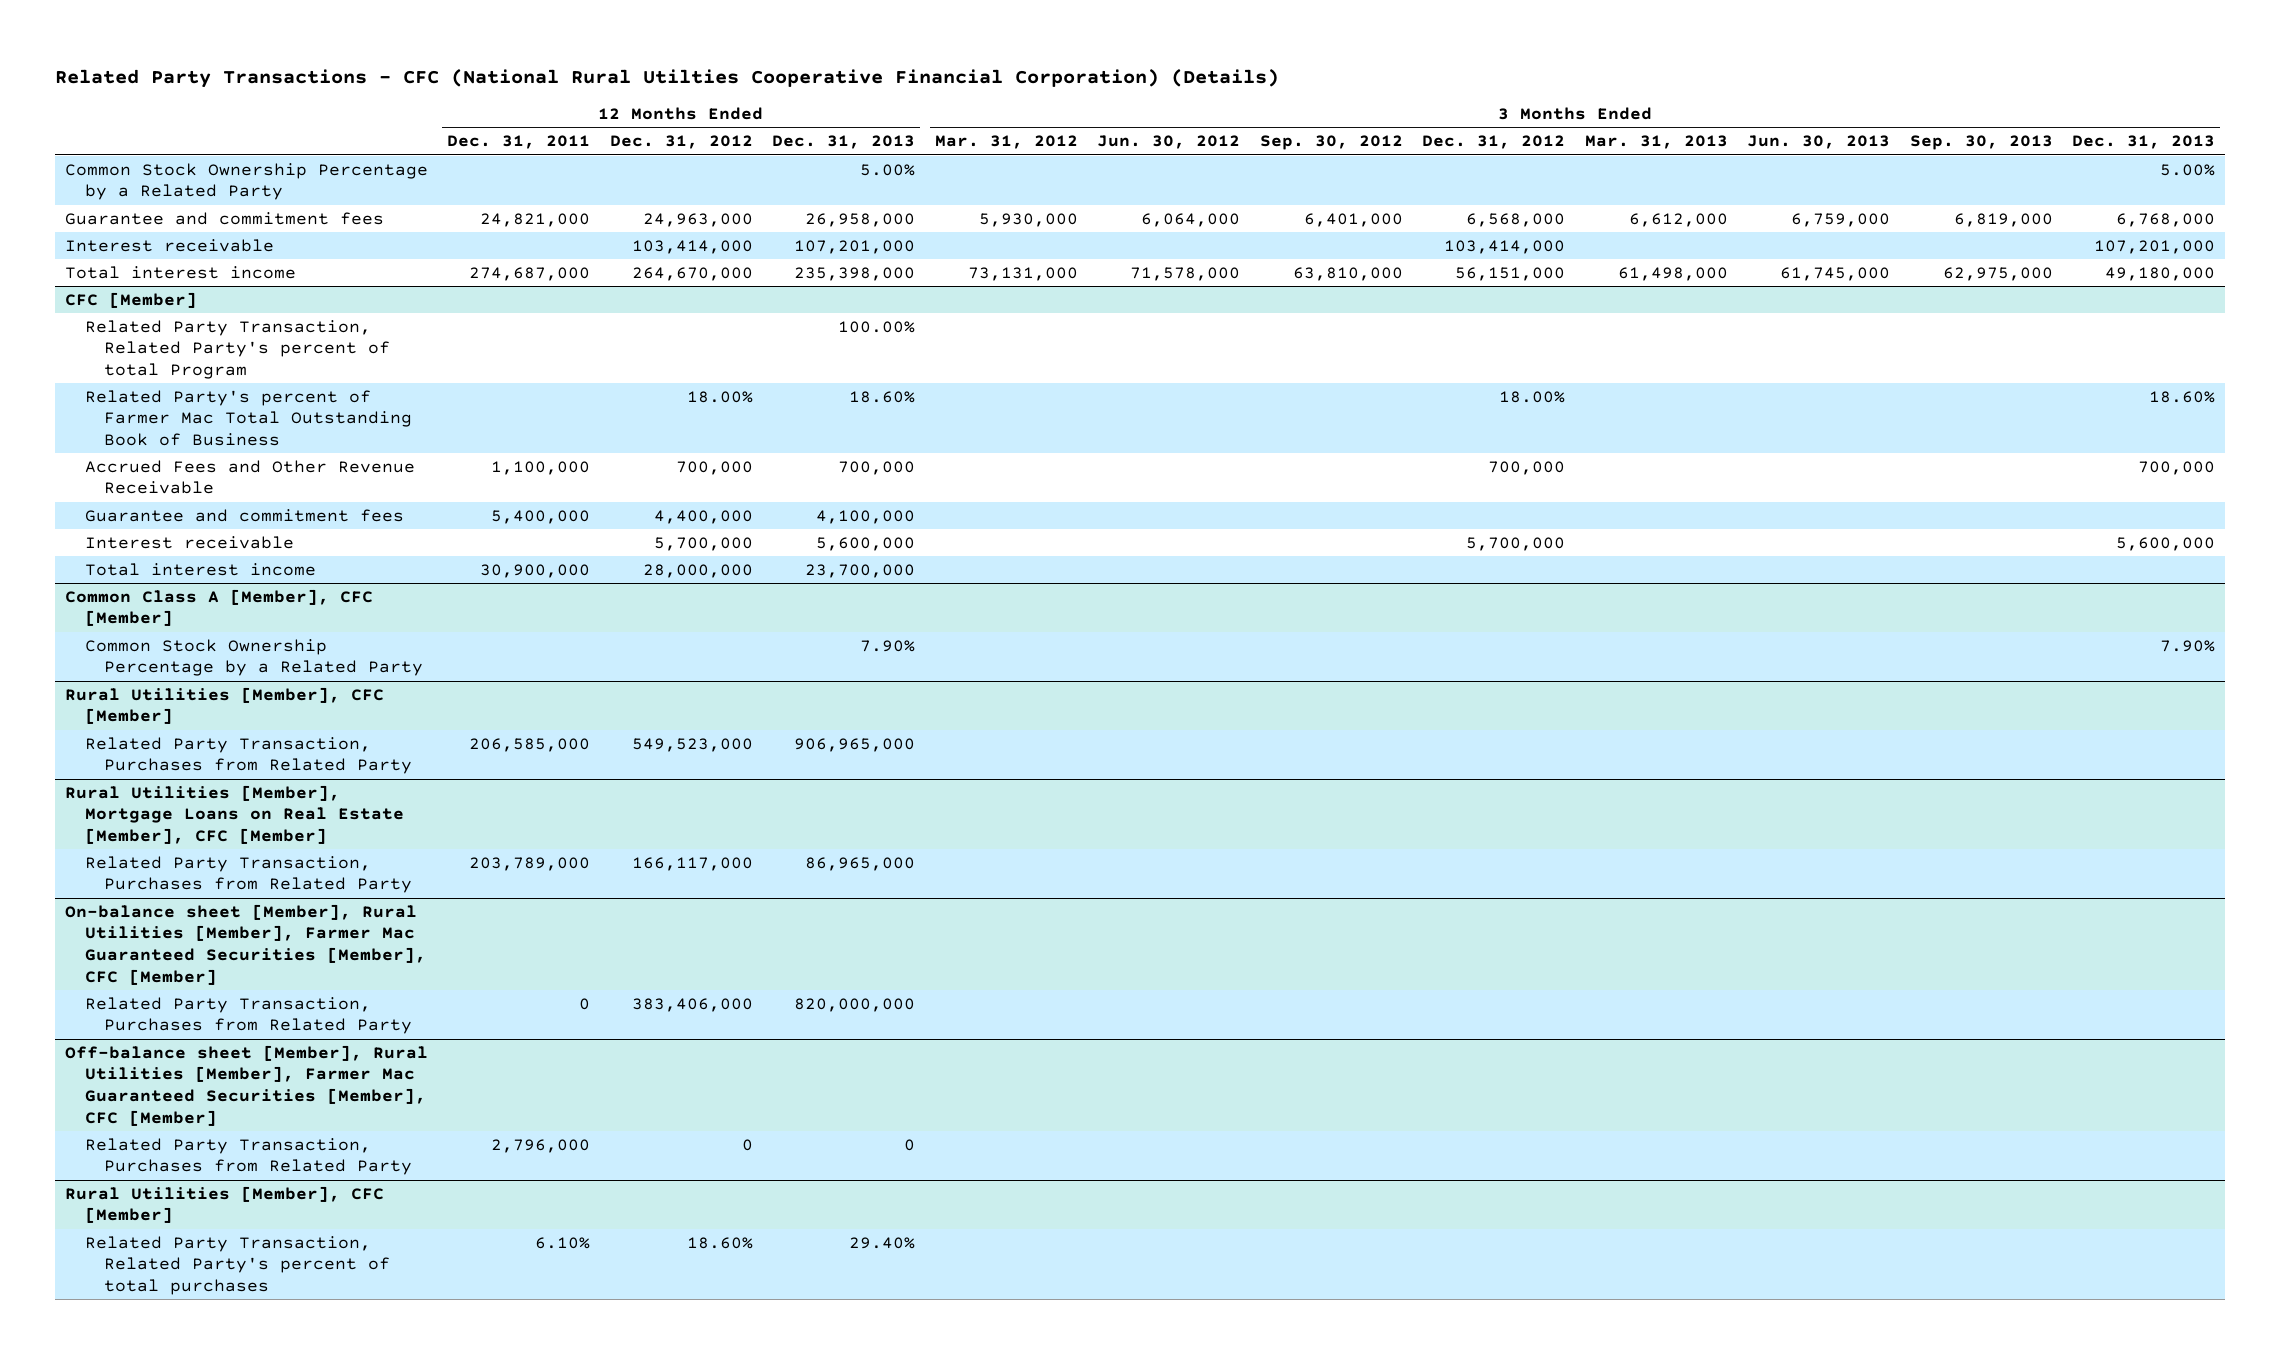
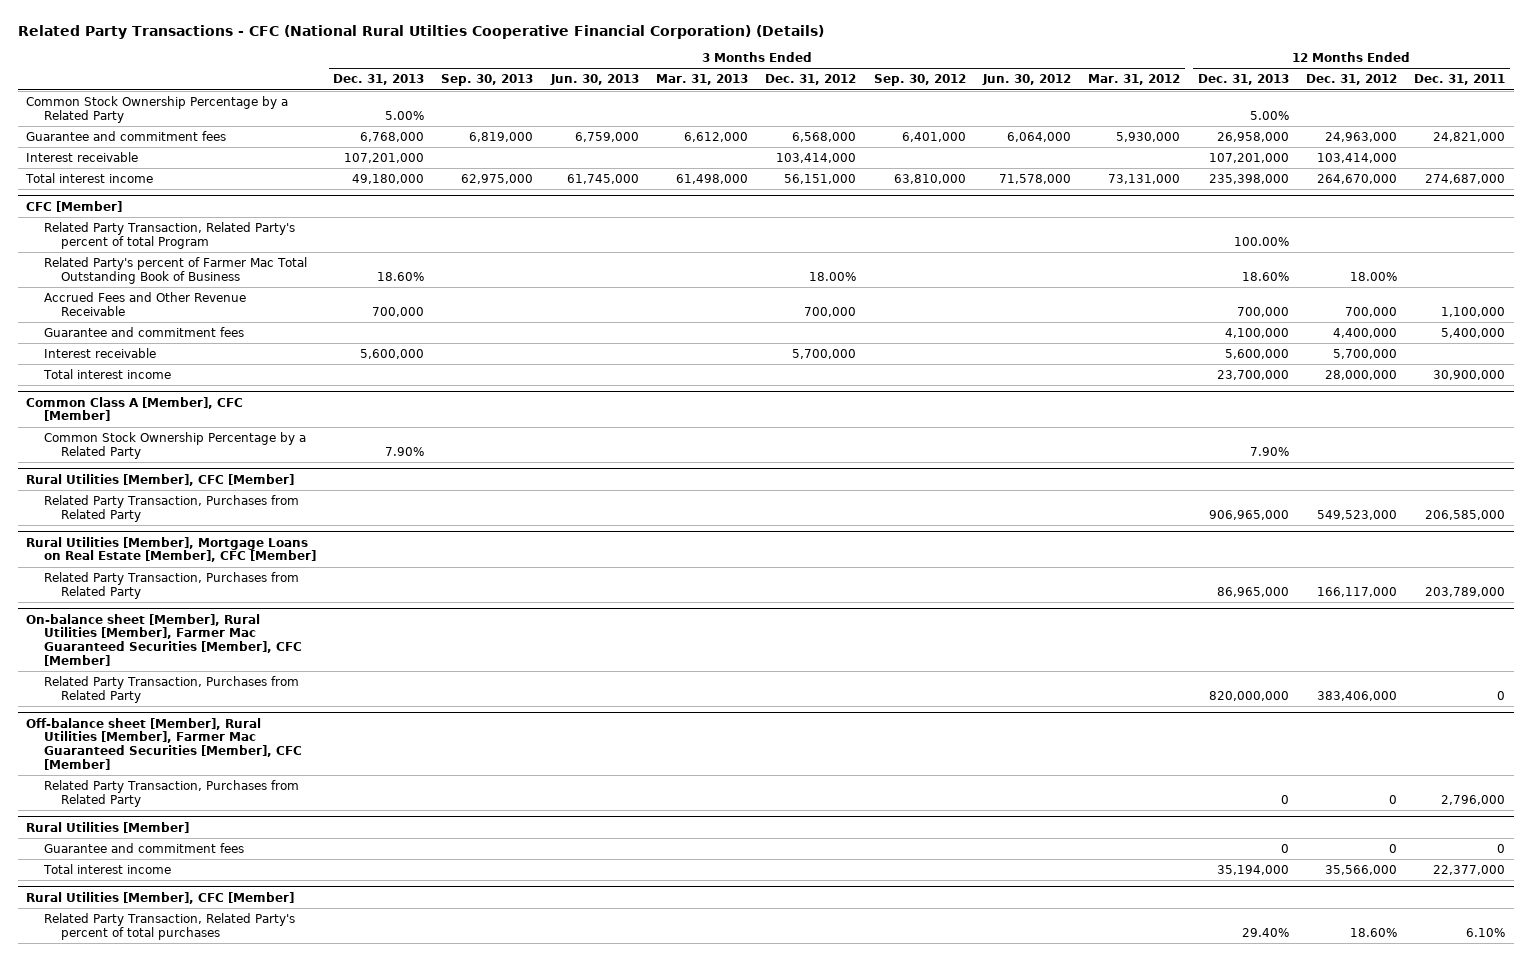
none -> [26,821,190,833] Rural Utilities [Member]
none -> [43,842,244,853] Guarantee and commitment fees
none -> [42,863,171,874] Total interest income

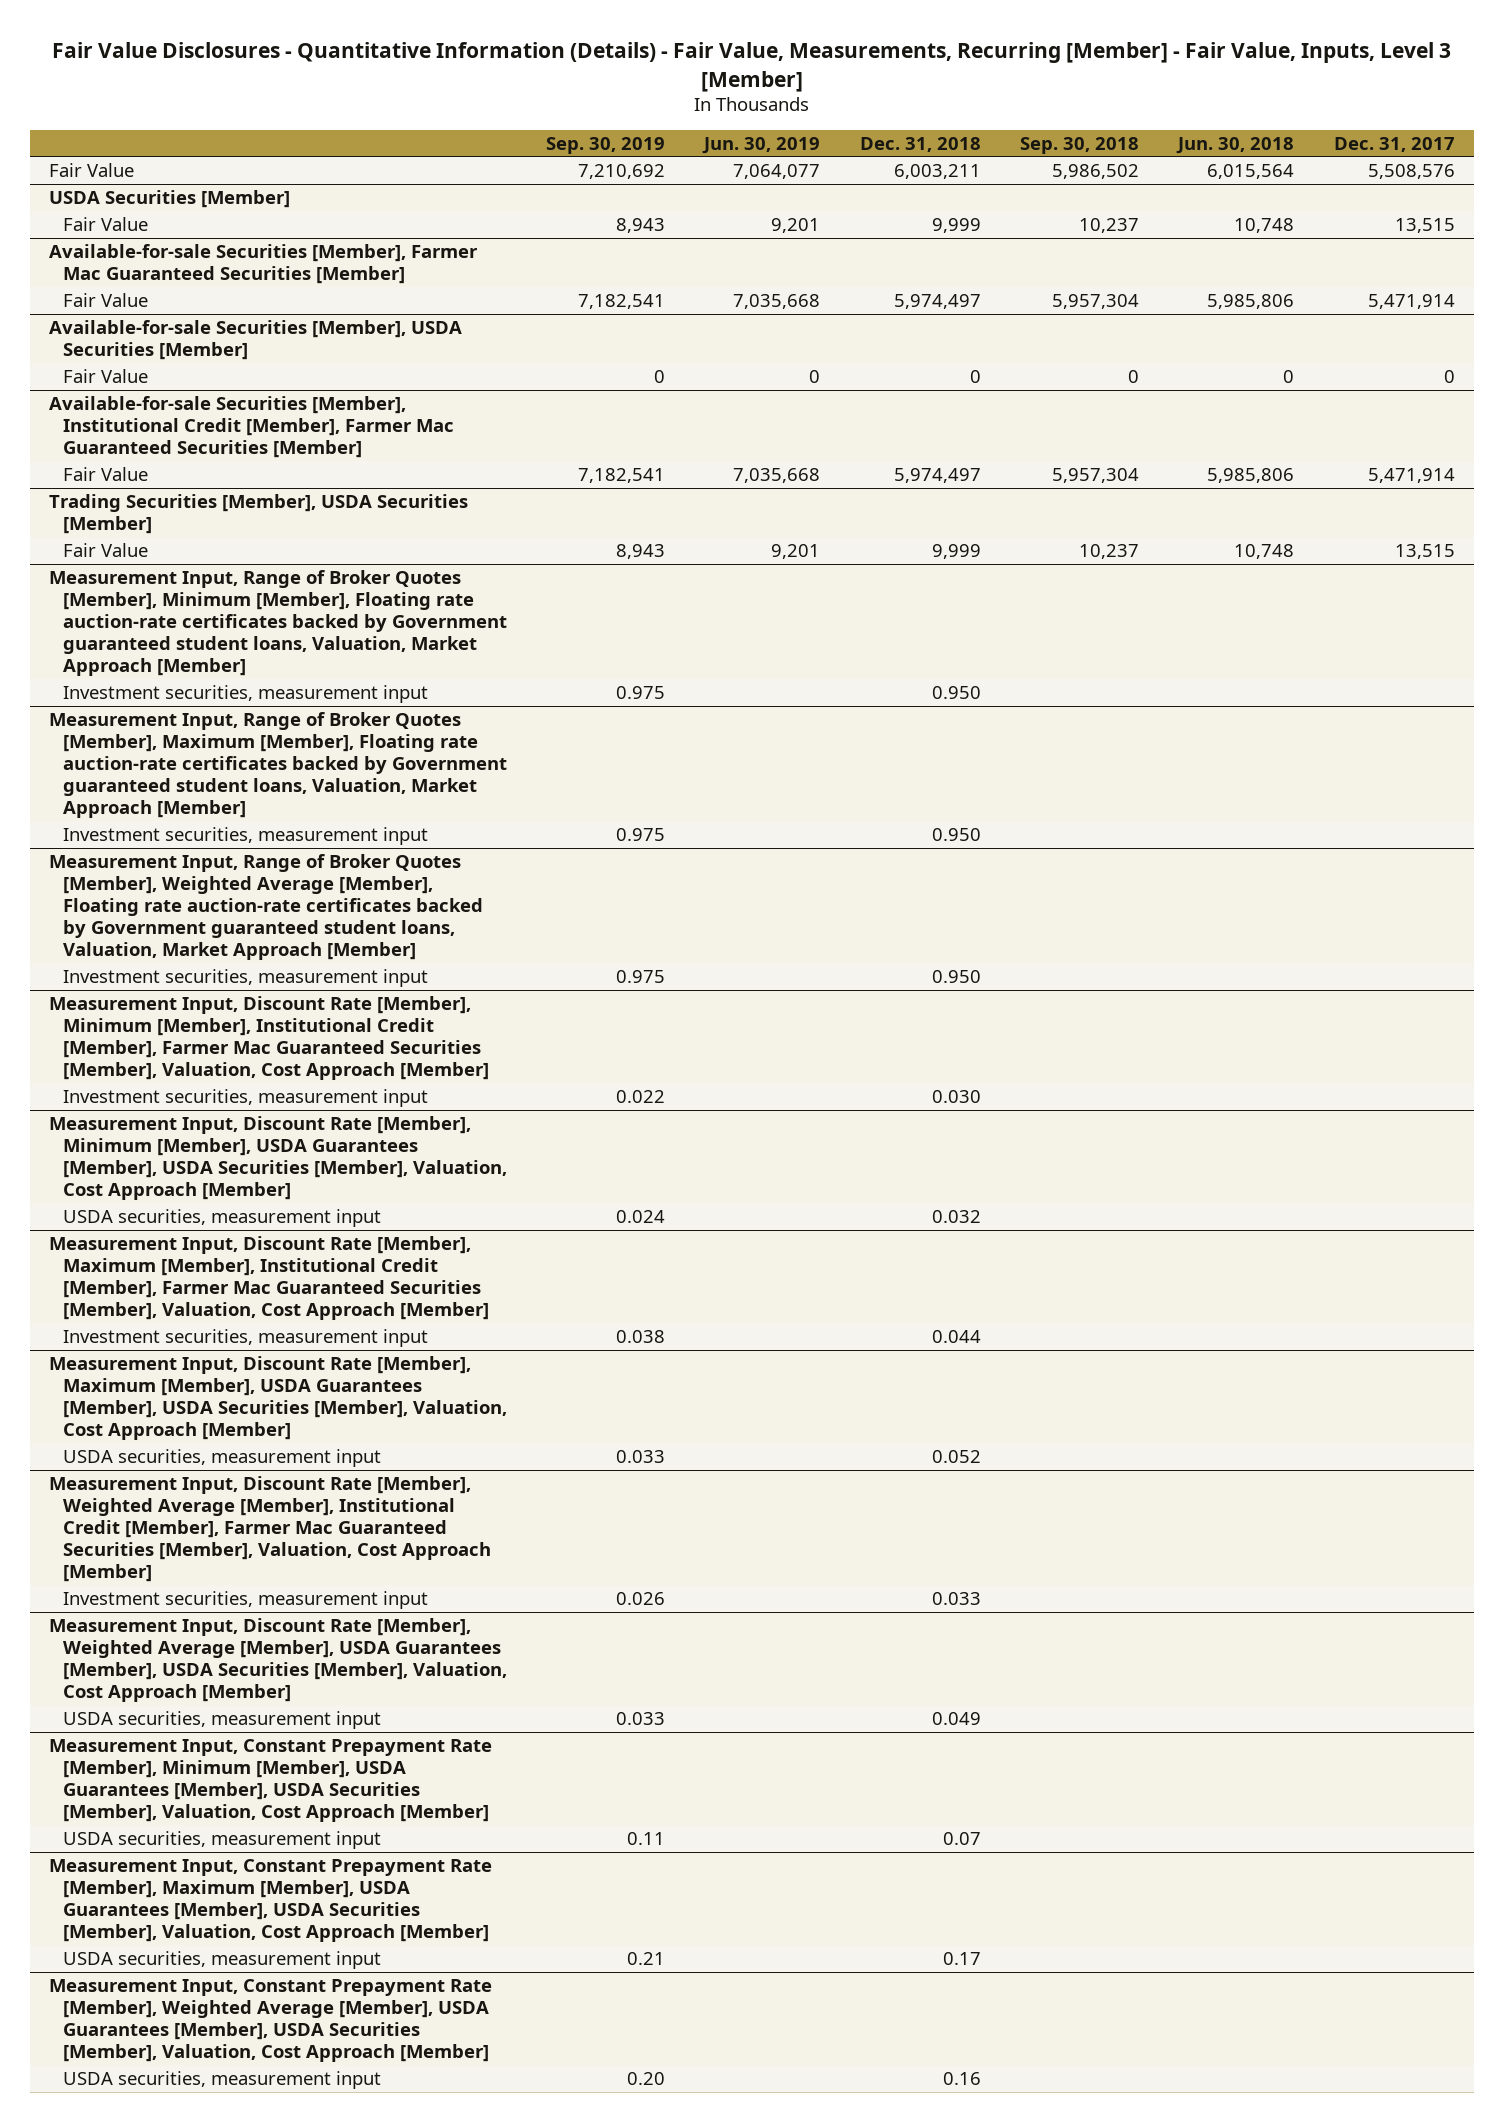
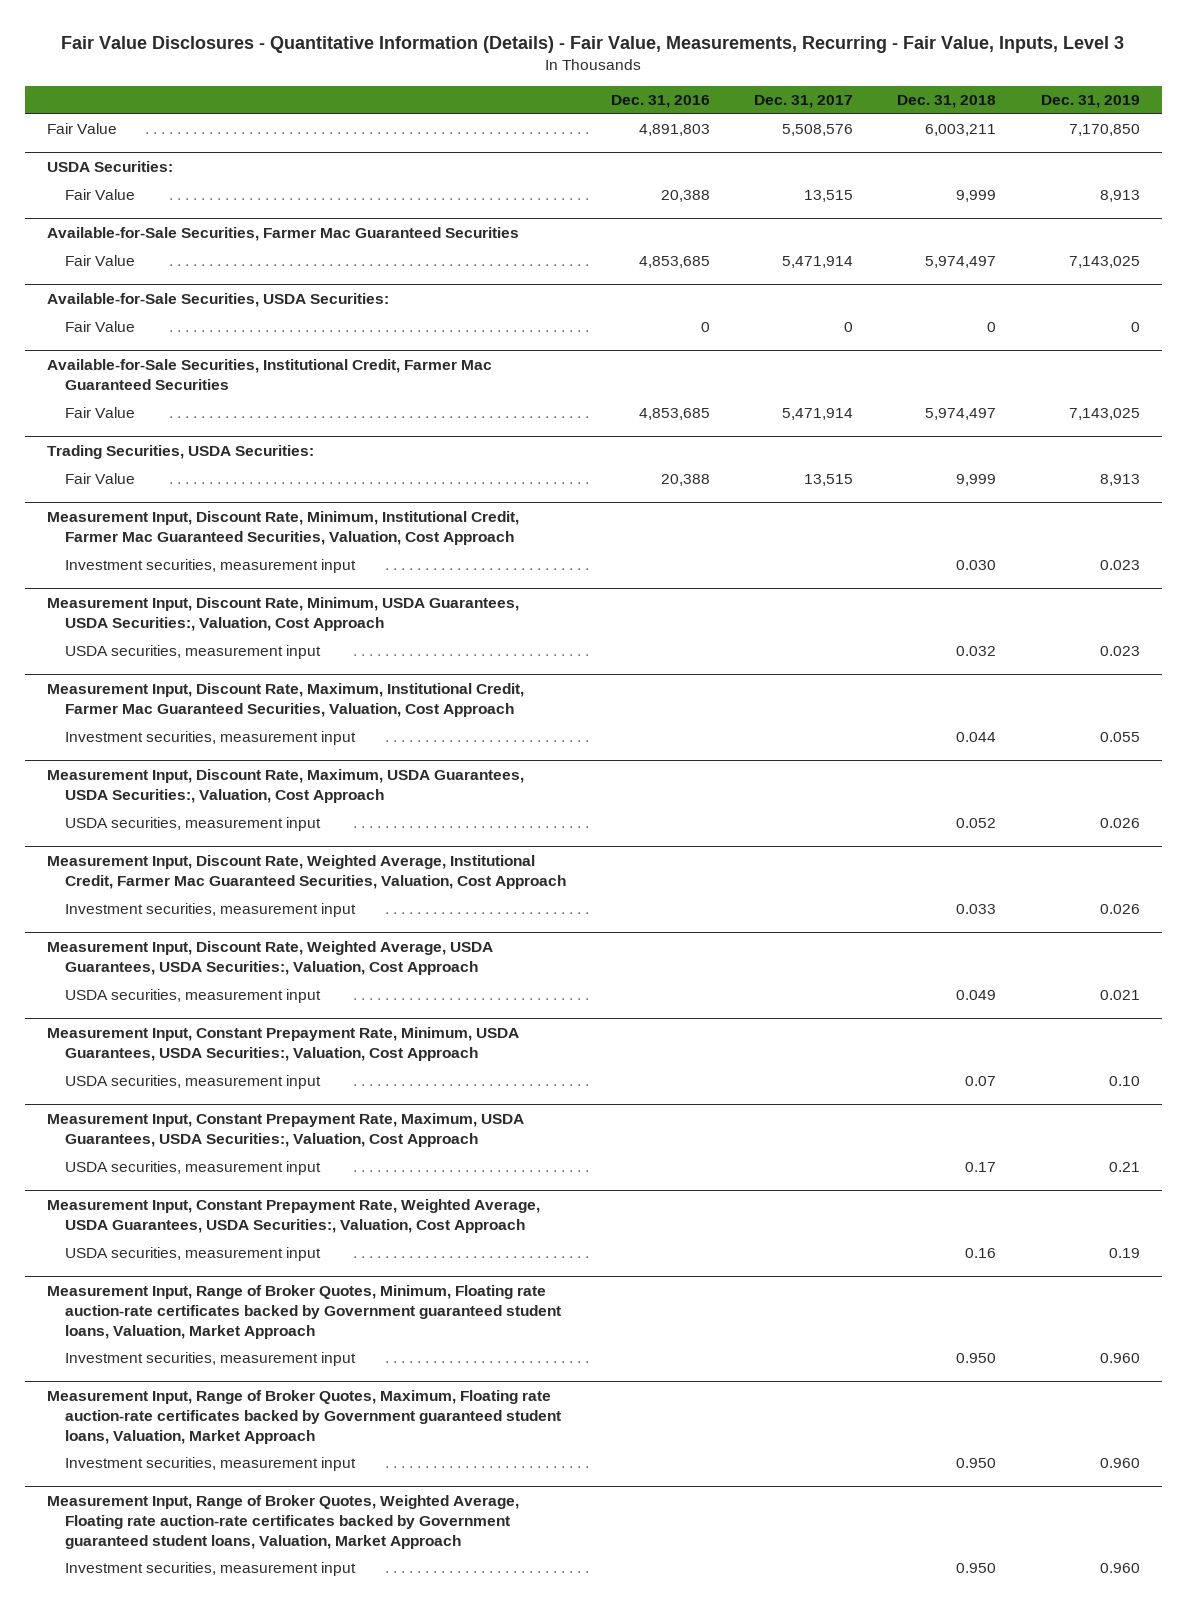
[52,42,1452,92] Fair Value Disclosures - Quantitative Information (Details) - Fair Value, Measurements, Recurring [Member] - Fair Value, Inputs, Level 3 [Member] -> [61,35,1125,53] Fair Value Disclosures - Quantitative Information (Details) - Fair Value, Measurements, Recurring - Fair Value, Inputs, Level 3
[546,136,666,154] Sep. 30, 2019 -> none
[702,136,821,154] Jun. 30, 2019 -> none
[1019,136,1139,154] Sep. 30, 2018 -> none
[1176,136,1295,154] Jun. 30, 2018 -> none
none -> [610,95,710,109] Dec. 31, 2016
none -> [1040,95,1140,109] Dec. 31, 2019
[49,189,291,208] USDA Securities [Member] -> [46,161,173,173] USDA Securities:
[49,243,479,285] Available-for-sale Securities [Member], Farmer Mac Guaranteed Securities [Member] -> [46,227,519,242] Available-for-Sale Securities, Farmer Mac Guaranteed Securities
[49,319,463,361] Available-for-sale Securities [Member], USDA Securities [Member] -> [46,293,389,308] Available-for-Sale Securities, USDA Securities:
[49,395,454,459] Available-for-sale Securities [Member], Institutional Credit [Member], Farmer Mac Guaranteed Securities [Member] -> [46,359,492,390] Available-for-Sale Securities, Institutional Credit, Farmer Mac Guaranteed Securities
[49,493,469,535] Trading Securities [Member], USDA Securities [Member] -> [46,445,314,460] Trading Securities, USDA Securities:
[49,569,507,677] Measurement Input, Range of Broker Quotes [Member], Minimum [Member], Floating rate auction-rate certificates backed by Government guaranteed student loans, Valuation, Market Approach [Member] -> none
[62,684,428,703] Investment securities, measurement input -> none
[49,711,507,819] Measurement Input, Range of Broker Quotes [Member], Maximum [Member], Floating rate auction-rate certificates backed by Government guaranteed student loans, Valuation, Market Approach [Member] -> none
[62,826,428,845] Investment securities, measurement input -> none
[49,853,483,961] Measurement Input, Range of Broker Quotes [Member], Weighted Average [Member], Floating rate auction-rate certificates backed by Government guaranteed student loans, Valuation, Market Approach [Member] -> none
[62,968,428,987] Investment securities, measurement input -> none
[49,995,489,1081] Measurement Input, Discount Rate [Member], Minimum [Member], Institutional Credit [Member], Farmer Mac Guaranteed Securities [Member], Valuation, Cost Approach [Member] -> [46,511,519,545] Measurement Input, Discount Rate, Minimum, Institutional Credit, Farmer Mac Guaranteed Securities, Valuation, Cost Approach
[49,1115,507,1201] Measurement Input, Discount Rate [Member], Minimum [Member], USDA Guarantees [Member], USDA Securities [Member], Valuation, Cost Approach [Member] -> [46,597,519,631] Measurement Input, Discount Rate, Minimum, USDA Guarantees, USDA Securities:, Valuation, Cost Approach
[49,1235,489,1321] Measurement Input, Discount Rate [Member], Maximum [Member], Institutional Credit [Member], Farmer Mac Guaranteed Securities [Member], Valuation, Cost Approach [Member] -> [46,683,524,717] Measurement Input, Discount Rate, Maximum, Institutional Credit, Farmer Mac Guaranteed Securities, Valuation, Cost Approach
[49,1355,507,1441] Measurement Input, Discount Rate [Member], Maximum [Member], USDA Guarantees [Member], USDA Securities [Member], Valuation, Cost Approach [Member] -> [46,769,524,803] Measurement Input, Discount Rate, Maximum, USDA Guarantees, USDA Securities:, Valuation, Cost Approach
[49,1475,491,1583] Measurement Input, Discount Rate [Member], Weighted Average [Member], Institutional Credit [Member], Farmer Mac Guaranteed Securities [Member], Valuation, Cost Approach [Member] -> [46,855,567,889] Measurement Input, Discount Rate, Weighted Average, Institutional Credit, Farmer Mac Guaranteed Securities, Valuation, Cost Approach
[49,1617,507,1703] Measurement Input, Discount Rate [Member], Weighted Average [Member], USDA Guarantees [Member], USDA Securities [Member], Valuation, Cost Approach [Member] -> [46,941,493,975] Measurement Input, Discount Rate, Weighted Average, USDA Guarantees, USDA Securities:, Valuation, Cost Approach
[49,1738,493,1823] Measurement Input, Constant Prepayment Rate [Member], Minimum [Member], USDA Guarantees [Member], USDA Securities [Member], Valuation, Cost Approach [Member] -> [46,1027,519,1061] Measurement Input, Constant Prepayment Rate, Minimum, USDA Guarantees, USDA Securities:, Valuation, Cost Approach
[49,1858,493,1943] Measurement Input, Constant Prepayment Rate [Member], Maximum [Member], USDA Guarantees [Member], USDA Securities [Member], Valuation, Cost Approach [Member] -> [46,1113,524,1147] Measurement Input, Constant Prepayment Rate, Maximum, USDA Guarantees, USDA Securities:, Valuation, Cost Approach
[49,1978,493,2063] Measurement Input, Constant Prepayment Rate [Member], Weighted Average [Member], USDA Guarantees [Member], USDA Securities [Member], Valuation, Cost Approach [Member] -> [46,1199,540,1233] Measurement Input, Constant Prepayment Rate, Weighted Average, USDA Guarantees, USDA Securities:, Valuation, Cost Approach
none -> [46,1285,562,1339] Measurement Input, Range of Broker Quotes, Minimum, Floating rate auction-rate certificates backed by Government guaranteed student loans, Valuation, Market Approach
none -> [65,1352,357,1367] Investment securities, measurement input
none -> [46,1390,562,1444] Measurement Input, Range of Broker Quotes, Maximum, Floating rate auction-rate certificates backed by Government guaranteed student loans, Valuation, Market Approach
none -> [65,1457,357,1472] Investment securities, measurement input
none -> [46,1495,519,1549] Measurement Input, Range of Broker Quotes, Weighted Average, Floating rate auction-rate certificates backed by Government guaranteed student loans, Valuation, Market Approach
none -> [65,1562,357,1577] Investment securities, measurement input

